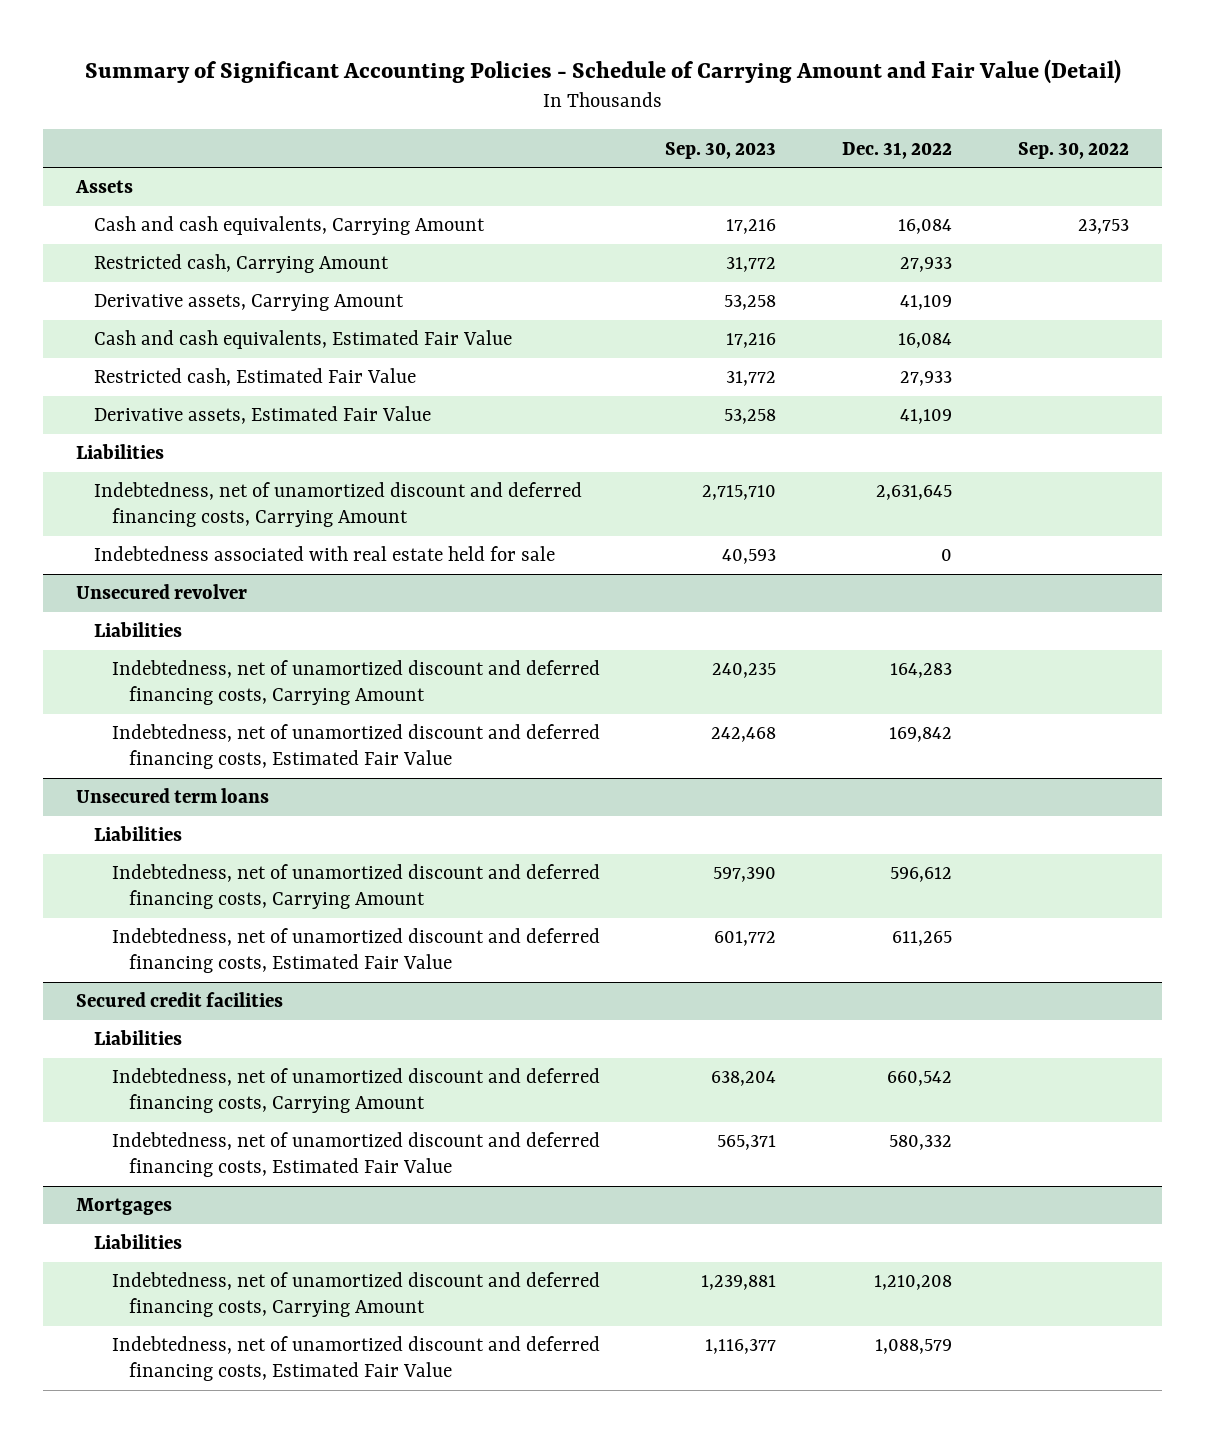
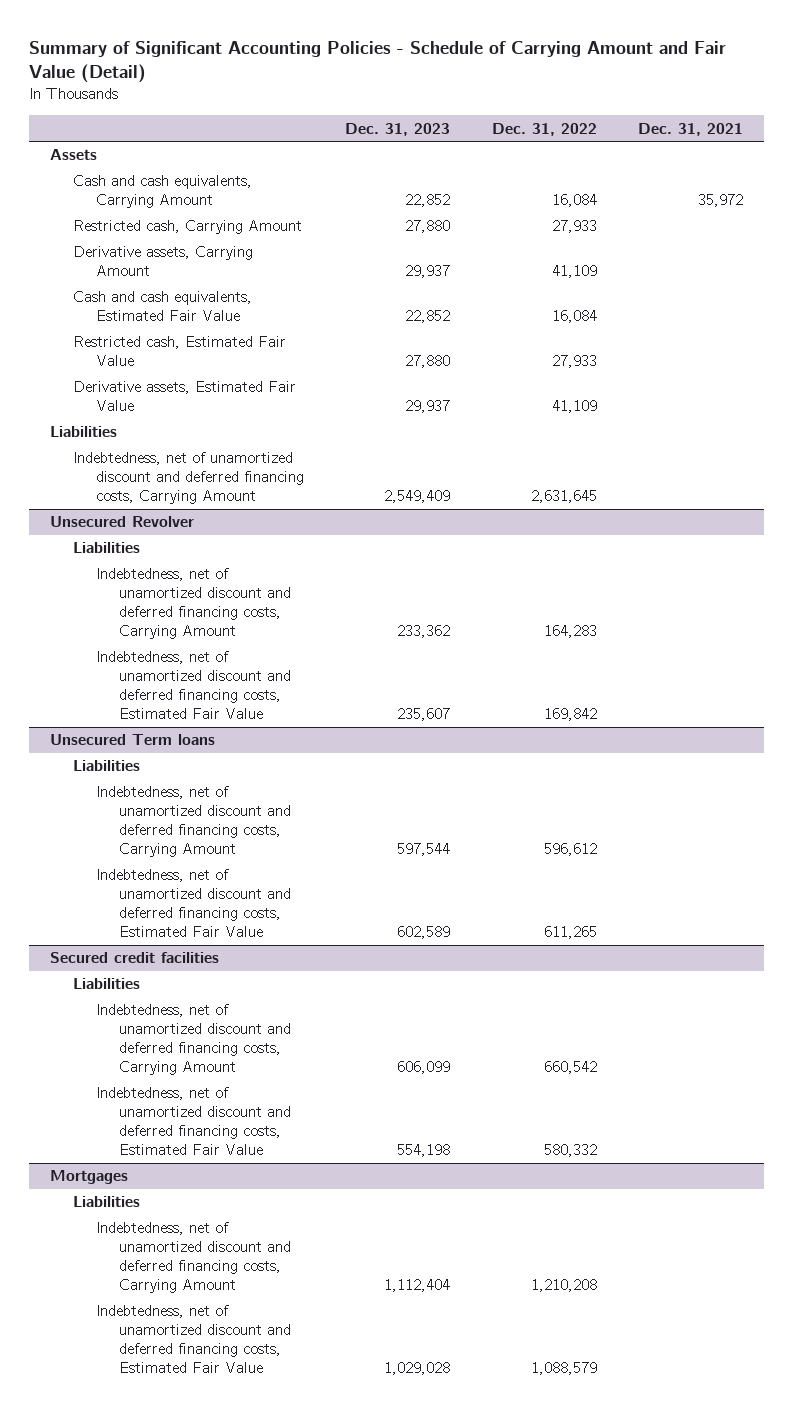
[665,141,777,159] Sep. 30, 2023 -> none
[1018,141,1130,159] Sep. 30, 2022 -> none
none -> [345,122,451,136] Dec. 31, 2023
none -> [637,122,743,136] Dec. 31, 2021
[93,546,555,562] Indebtedness associated with real estate held for sale -> none
[76,584,248,600] Unsecured revolver -> [49,516,194,528] Unsecured Revolver
[76,788,270,804] Unsecured term loans -> [49,734,215,746] Unsecured Term loans

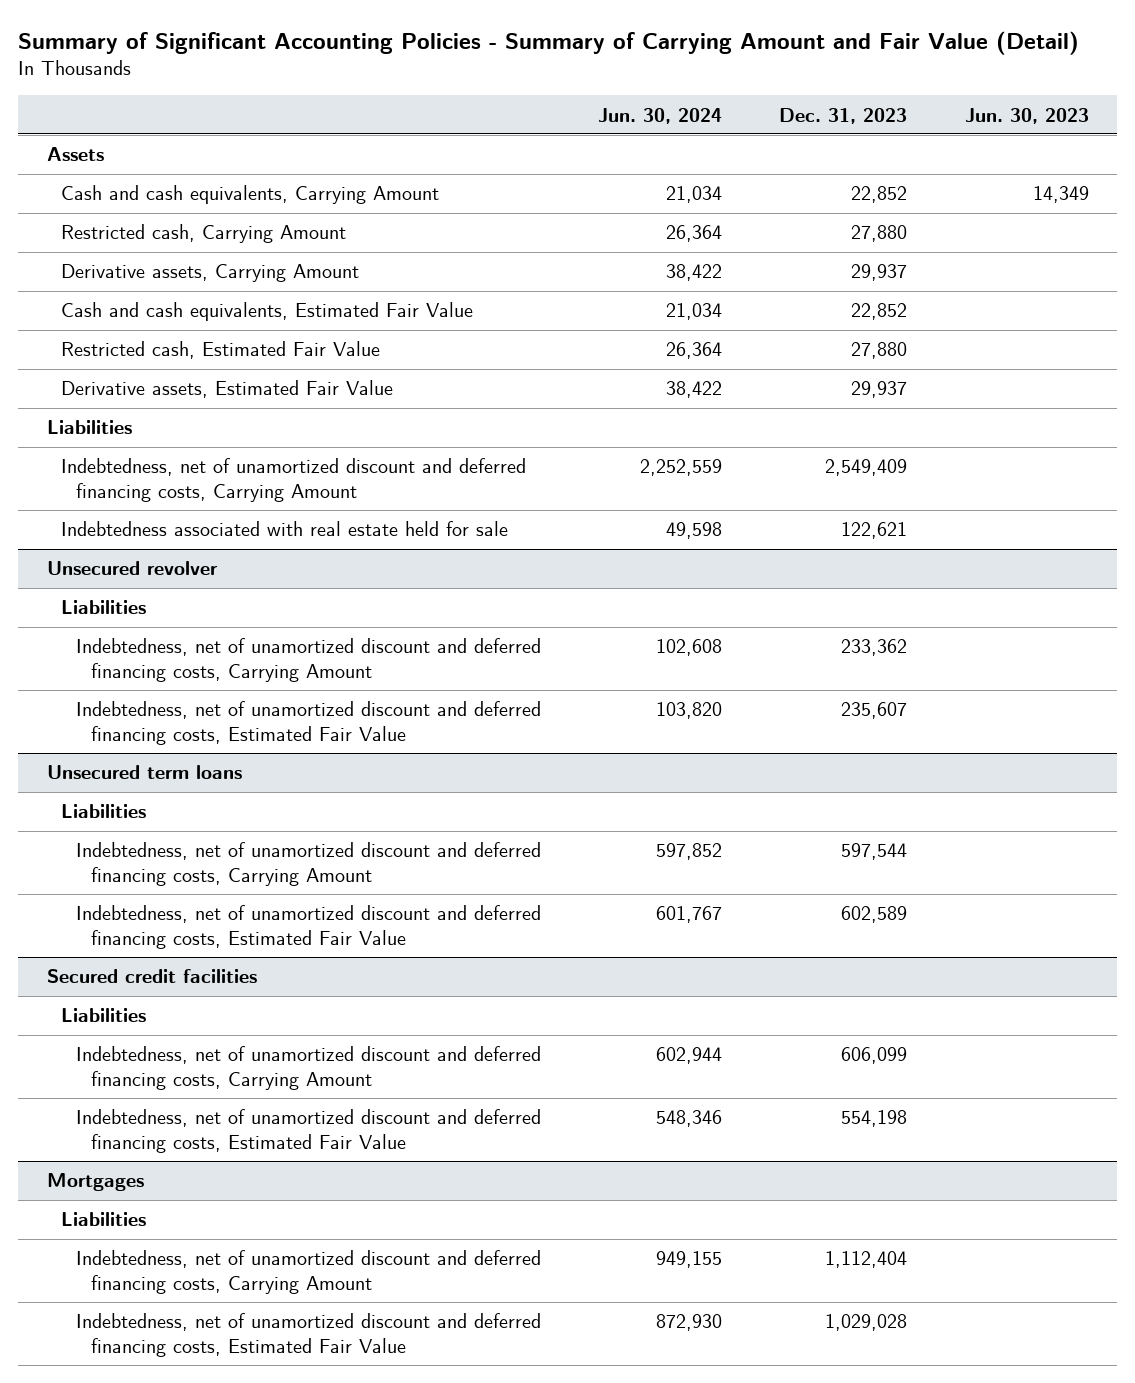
[29,40,727,84] Summary of Significant Accounting Policies - Schedule of Carrying Amount and Fair Value (Detail) -> [18,30,1080,55] Summary of Significant Accounting Policies - Summary of Carrying Amount and Fair Value (Detail)
[491,122,597,136] Dec. 31, 2022 -> none
[637,122,743,136] Dec. 31, 2021 -> none
none -> [598,107,723,124] Jun. 30, 2024
none -> [964,107,1089,124] Jun. 30, 2023
none -> [61,521,509,537] Indebtedness associated with real estate held for sale
[49,516,194,528] Unsecured Revolver -> [46,561,218,576] Unsecured revolver
[49,734,215,746] Unsecured Term loans -> [46,765,242,780] Unsecured term loans

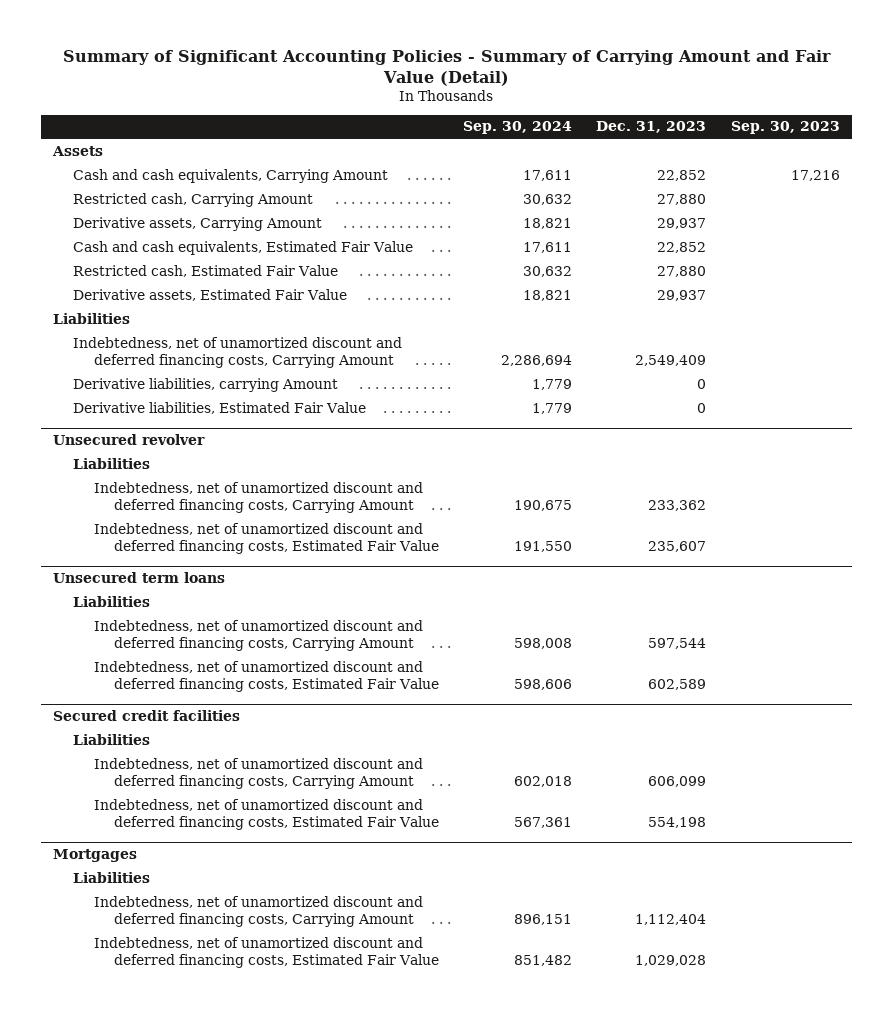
[598,107,723,124] Jun. 30, 2024 -> none
[964,107,1089,124] Jun. 30, 2023 -> none
none -> [463,121,573,135] Sep. 30, 2024
none -> [730,121,840,135] Sep. 30, 2023
[61,521,509,537] Indebtedness associated with real estate held for sale -> none
none -> [73,377,339,392] Derivative liabilities, carrying Amount
none -> [73,401,367,414] Derivative liabilities, Estimated Fair Value

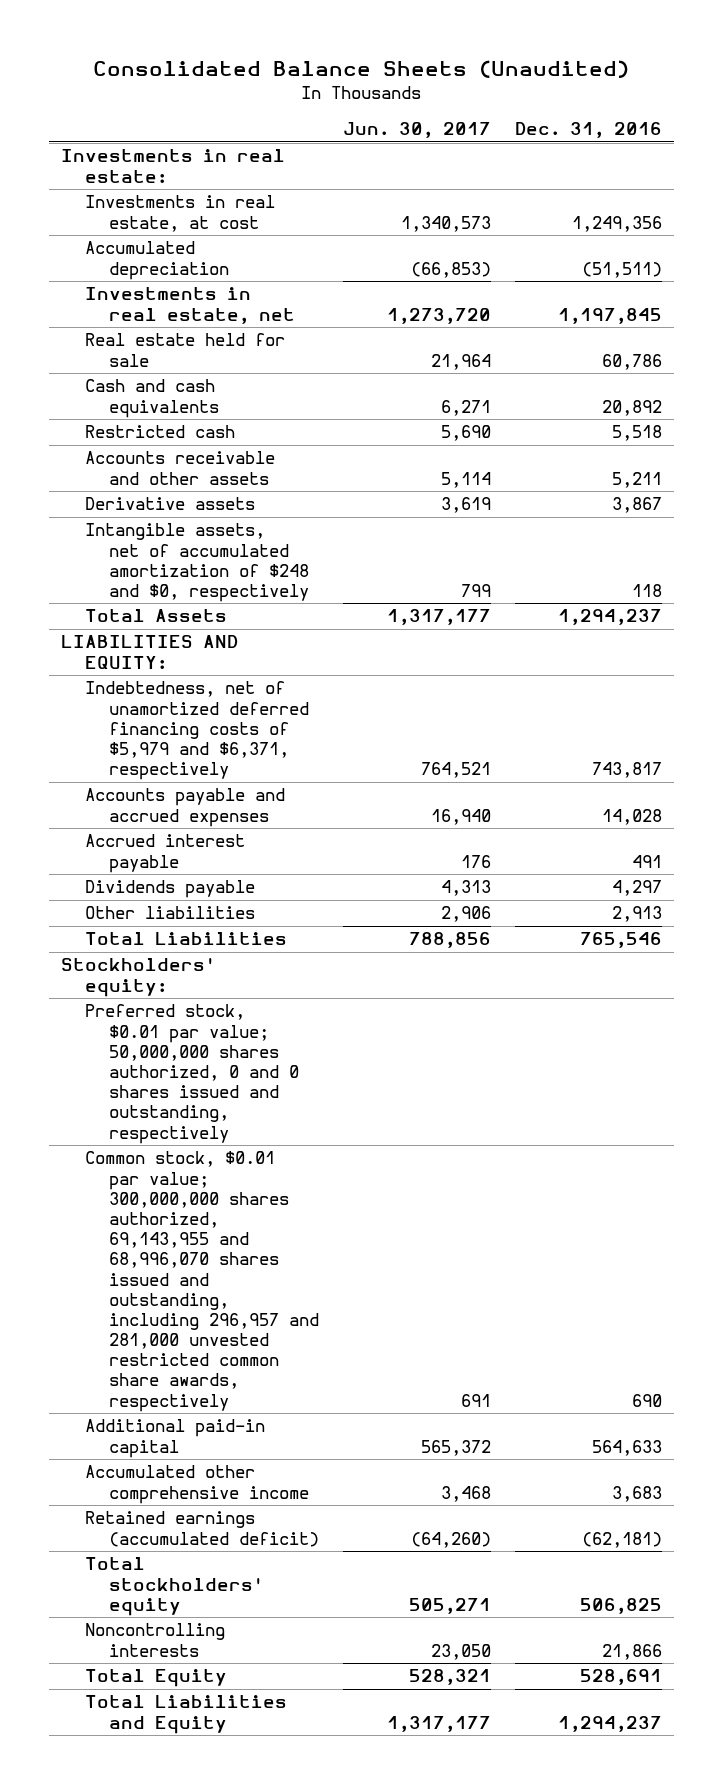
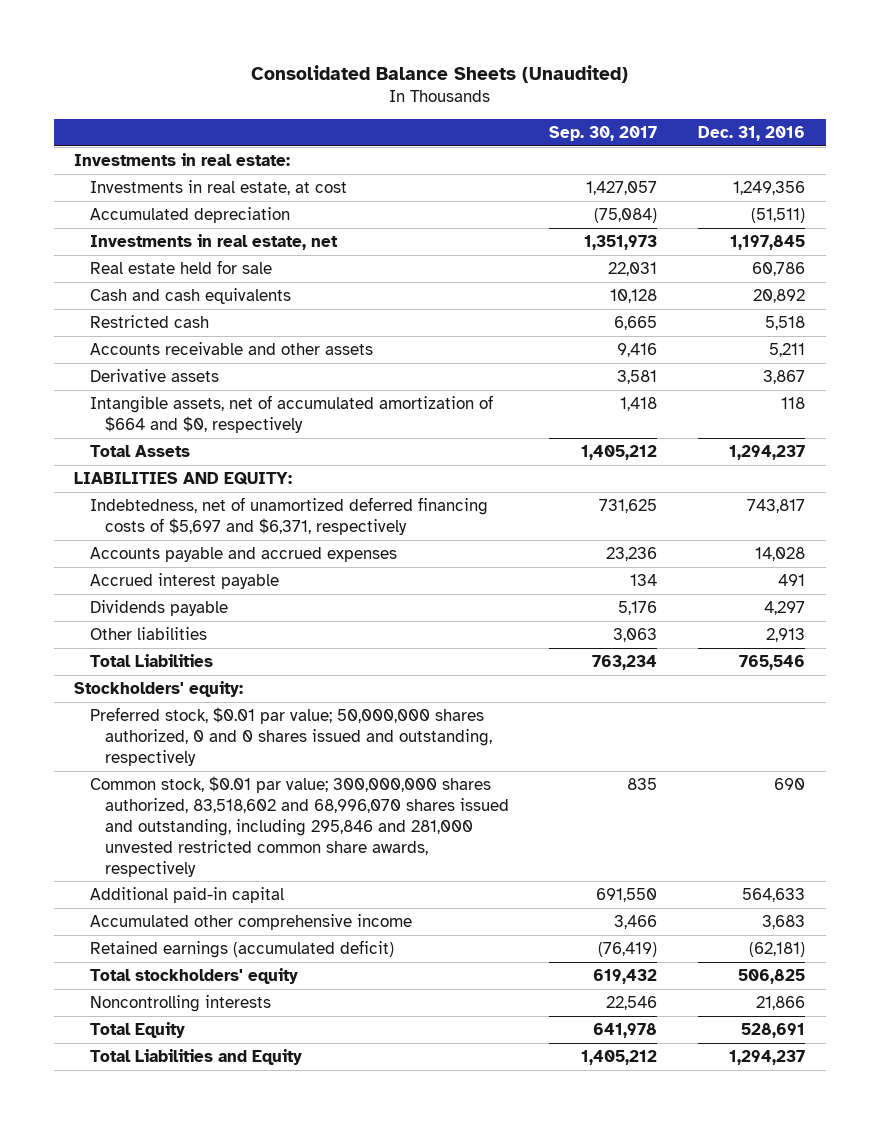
[343,122,492,139] Jun. 30, 2017 -> none
none -> [549,125,658,141] Sep. 30, 2017
[84,523,310,603] Intangible assets, net of accumulated amortization of $248 and $0, respectively -> [89,394,493,433] Intangible assets, net of accumulated amortization of $664 and $0, respectively
[84,681,310,781] Indebtedness, net of unamortized deferred financing costs of $5,979 and $6,371, respectively -> [89,496,488,535] Indebtedness, net of unamortized deferred financing costs of $5,697 and $6,371, respectively
[84,1151,320,1412] Common stock, $0.01 par value; 300,000,000 shares authorized, 69,143,955 and 68,996,070 shares issued and outstanding, including 296,957 and 281,000 unvested restricted common share awards, respectively -> [89,775,509,877] Common stock, $0.01 par value; 300,000,000 shares authorized, 83,518,602 and 68,996,070 shares issued and outstanding, including 295,846 and 281,000 unvested restricted common share awards, respectively

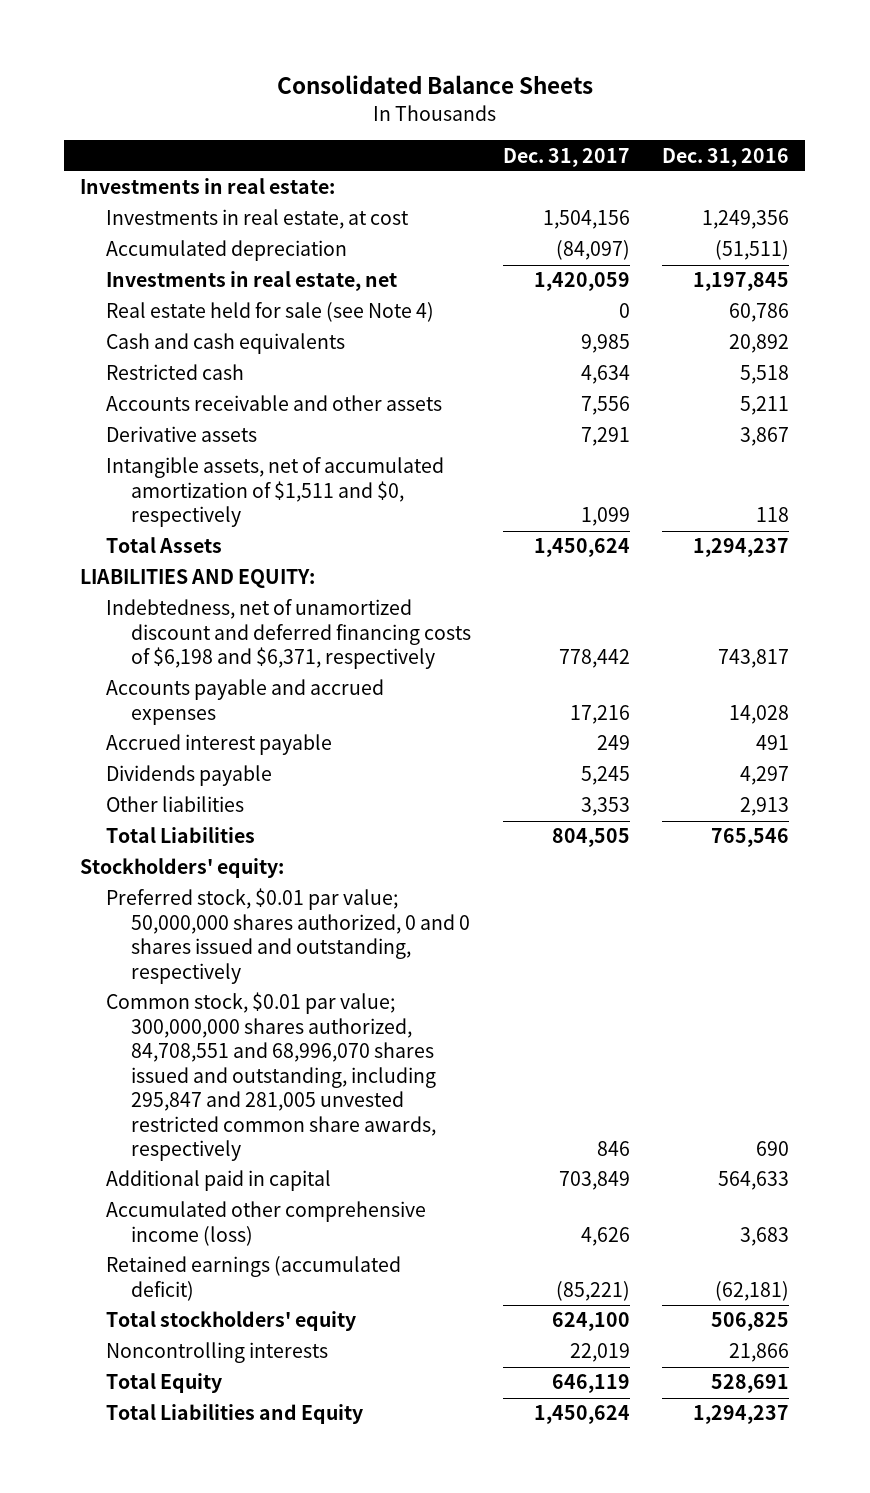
[250,64,628,83] Consolidated Balance Sheets (Unaudited) -> [276,75,593,95] Consolidated Balance Sheets
[549,125,658,141] Sep. 30, 2017 -> none
none -> [503,147,631,167] Dec. 31, 2017
[89,259,272,274] Real estate held for sale -> [105,302,434,323] Real estate held for sale (see Note 4)
[89,394,493,433] Intangible assets, net of accumulated amortization of $664 and $0, respectively -> [105,457,444,528] Intangible assets, net of accumulated amortization of $1,511 and $0, respectively
[89,496,488,535] Indebtedness, net of unamortized deferred financing costs of $5,697 and $6,371, respectively -> [105,599,472,670] Indebtedness, net of unamortized discount and deferred financing costs of $6,198 and $6,371, respectively
[89,775,509,877] Common stock, $0.01 par value; 300,000,000 shares authorized, 83,518,602 and 68,996,070 shares issued and outstanding, including 295,846 and 281,000 unvested restricted common share awards, respectively -> [105,992,437,1162] Common stock, $0.01 par value; 300,000,000 shares authorized, 84,708,551 and 68,996,070 shares issued and outstanding, including 295,847 and 281,005 unvested restricted common share awards, respectively
[89,886,284,903] Additional paid-in capital -> [105,1170,331,1192] Additional paid in capital
[89,913,412,930] Accumulated other comprehensive income -> [105,1201,426,1246] Accumulated other comprehensive income (loss)

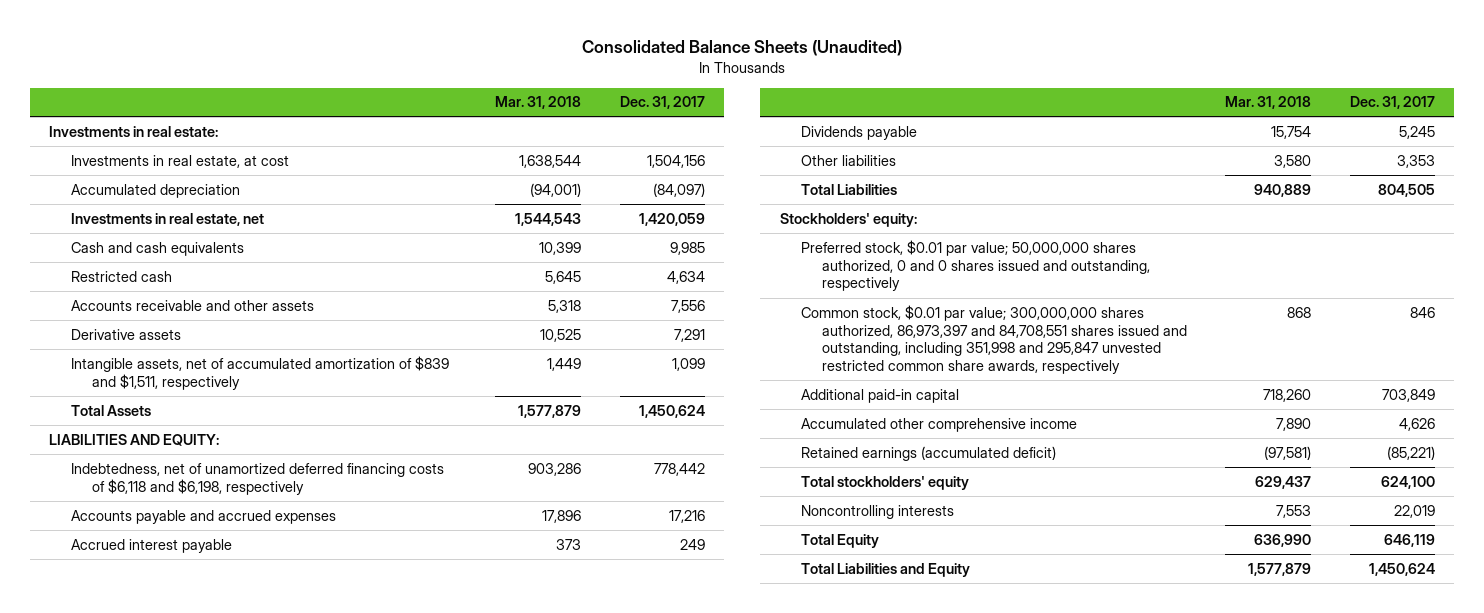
[276,75,593,95] Consolidated Balance Sheets -> [582,40,903,57] Consolidated Balance Sheets (Unaudited)
[662,147,790,167] Dec. 31, 2016 -> none
none -> [495,96,582,110] Mar. 31, 2018
[105,302,434,323] Real estate held for sale (see Note 4) -> none
[105,457,444,528] Intangible assets, net of accumulated amortization of $1,511 and $0, respectively -> [70,355,449,390] Intangible assets, net of accumulated amortization of $839 and $1,511, respectively
[105,599,472,670] Indebtedness, net of unamortized discount and deferred financing costs of $6,198 and $6,371, respectively -> [70,462,444,495] Indebtedness, net of unamortized deferred financing costs of $6,118 and $6,198, respectively
[105,992,437,1162] Common stock, $0.01 par value; 300,000,000 shares authorized, 84,708,551 and 68,996,070 shares issued and outstanding, including 295,847 and 281,005 unvested restricted common share awards, respectively -> [800,304,1187,375] Common stock, $0.01 par value; 300,000,000 shares authorized, 86,973,397 and 84,708,551 shares issued and outstanding, including 351,998 and 295,847 unvested restricted common share awards, respectively
[105,1170,331,1192] Additional paid in capital -> [800,388,959,403] Additional paid-in capital
[105,1201,426,1246] Accumulated other comprehensive income (loss) -> [800,417,1077,432] Accumulated other comprehensive income

